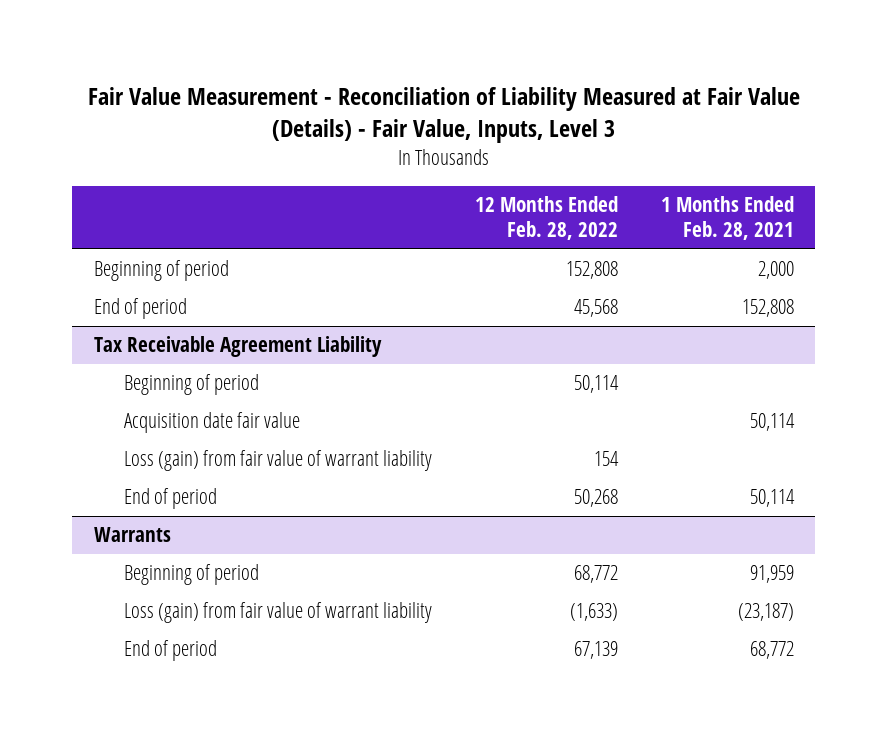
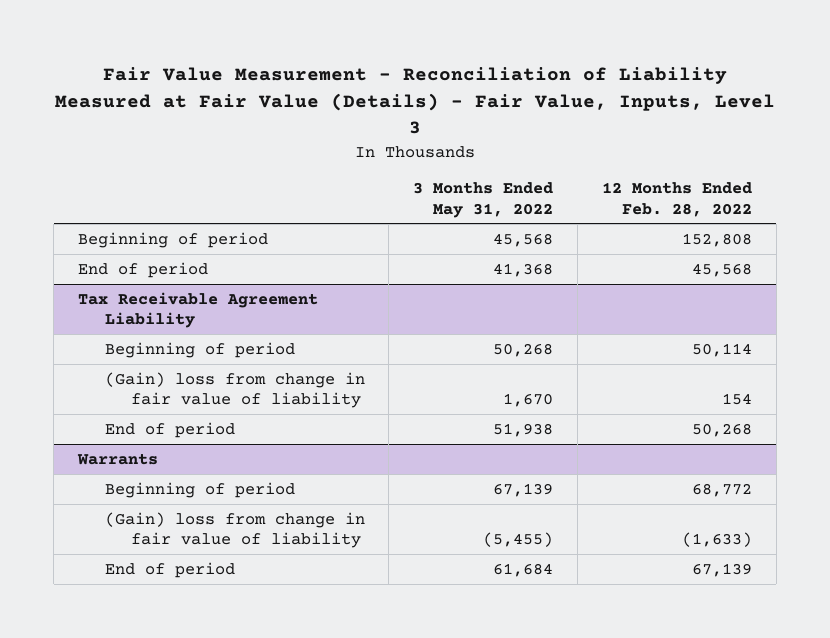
[660,196,794,241] 1 Months Ended Feb. 28, 2021 -> none
none -> [413,182,554,218] 3 Months Ended May 31, 2022
[124,412,301,434] Acquisition date fair value -> none
[124,450,433,472] Loss (gain) from fair value of warrant liability -> [104,371,365,408] (Gain) loss from change in fair value of liability
[124,602,433,624] Loss (gain) from fair value of warrant liability -> [104,511,365,548] (Gain) loss from change in fair value of liability

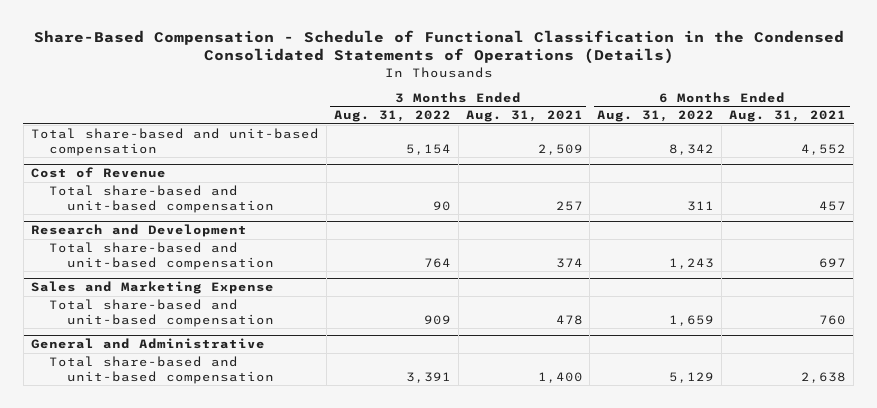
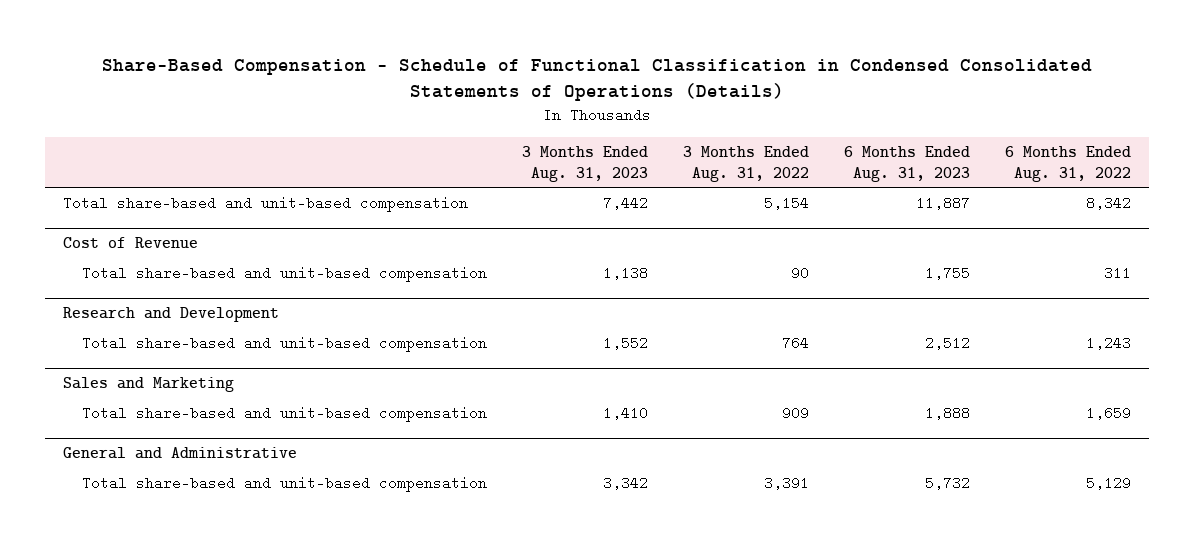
[33,29,844,65] Share-Based Compensation - Schedule of Functional Classification in the Condensed Consolidated Statements of Operations (Details) -> [101,59,1092,102] Share-Based Compensation - Schedule of Functional Classification in Condensed Consolidated Statements of Operations (Details)
[465,110,583,123] Aug. 31, 2021 -> none
[729,110,847,123] Aug. 31, 2021 -> none
none -> [522,145,649,182] 3 Months Ended Aug. 31, 2023
none -> [844,145,971,182] 6 Months Ended Aug. 31, 2023
[30,281,274,295] Sales and Marketing Expense -> [62,377,234,393] Sales and Marketing

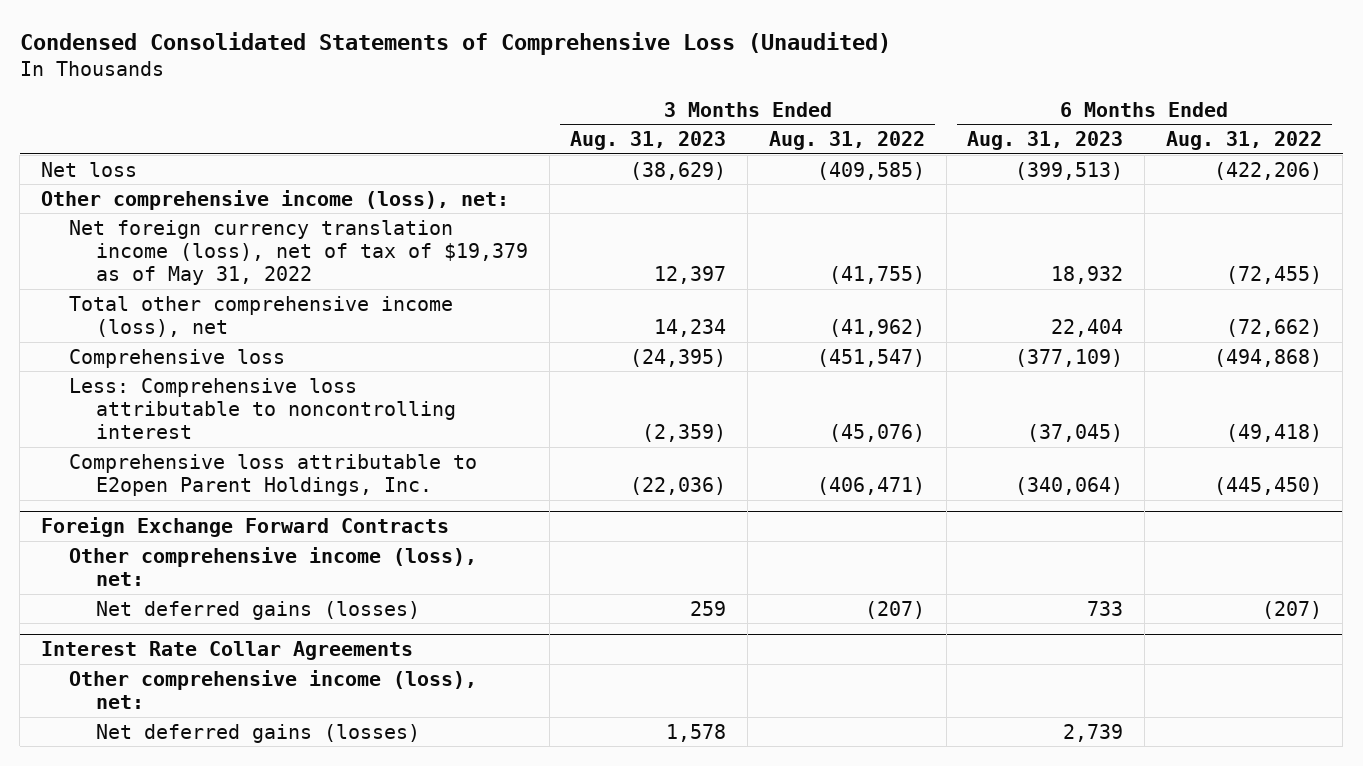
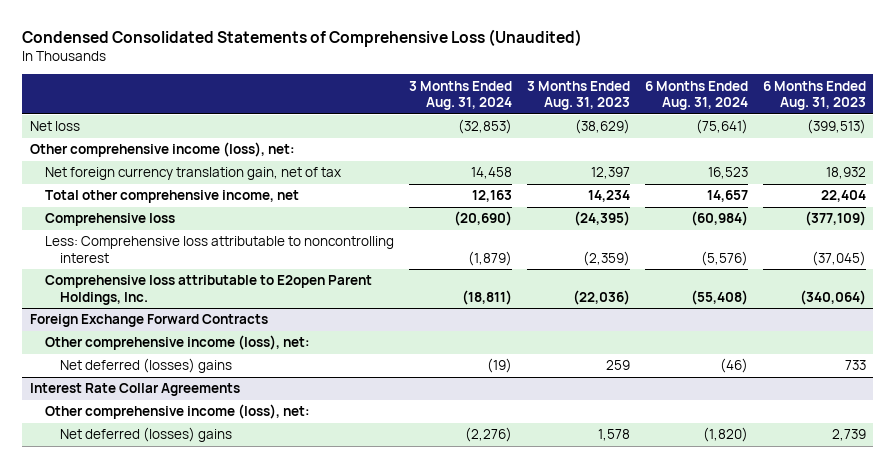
[768,131,925,151] Aug. 31, 2022 -> none
[1165,131,1322,151] Aug. 31, 2022 -> none
none -> [408,80,512,111] 3 Months Ended Aug. 31, 2024
none -> [644,80,748,111] 6 Months Ended Aug. 31, 2024
[68,219,528,286] Net foreign currency translation income (loss), net of tax of $19,379 as of May 31, 2022 -> [44,167,341,181] Net foreign currency translation gain, net of tax
[68,295,453,338] Total other comprehensive income (loss), net -> [44,190,299,204] Total other comprehensive income, net
[95,600,420,620] Net deferred gains (losses) -> [59,358,232,374] Net deferred (losses) gains
[95,723,420,743] Net deferred gains (losses) -> [59,427,232,443] Net deferred (losses) gains

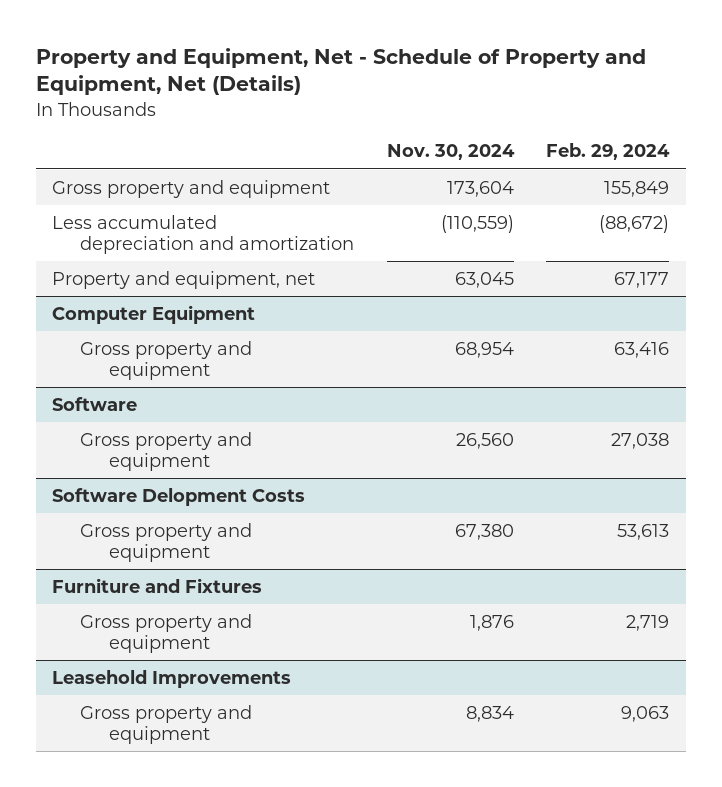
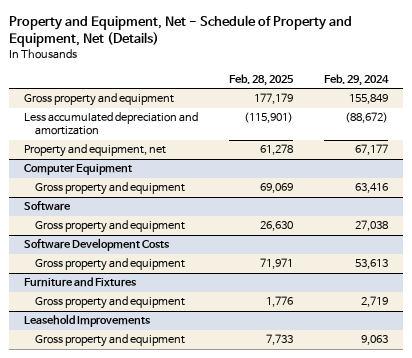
[386,144,515,161] Nov. 30, 2024 -> none
none -> [228,73,294,86] Feb. 28, 2025
[52,487,306,506] Software Delopment Costs -> [24,238,171,252] Software Development Costs

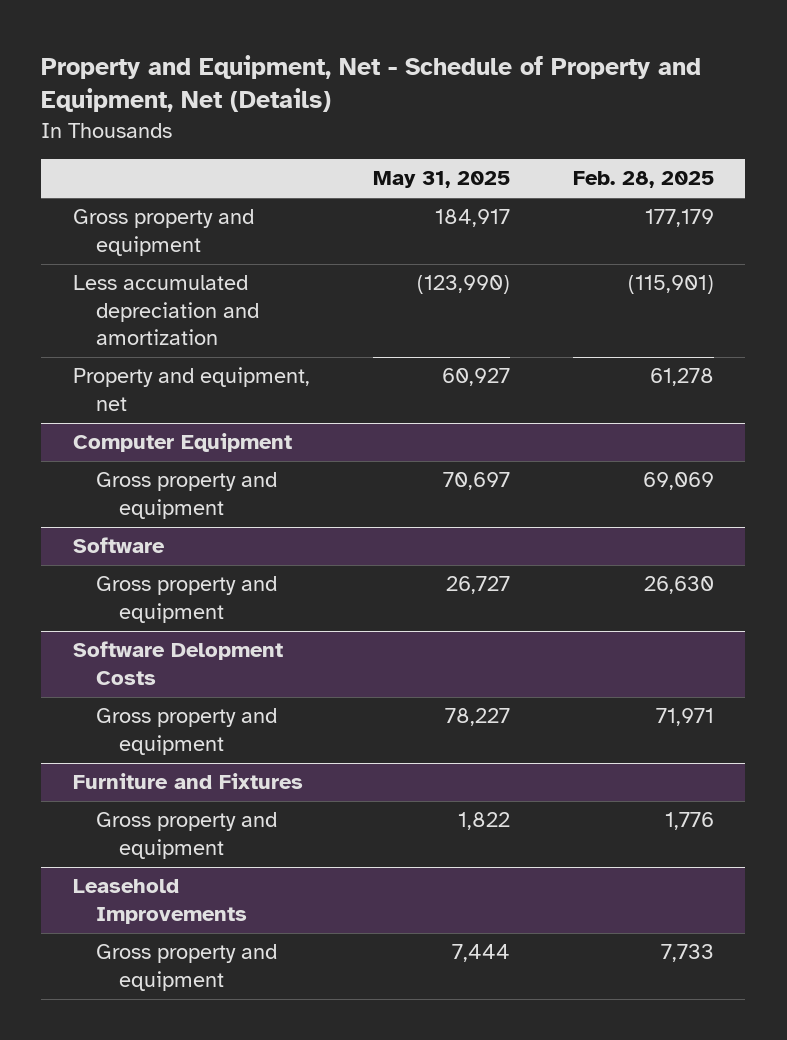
[323,73,389,86] Feb. 29, 2024 -> none
none -> [372,171,510,189] May 31, 2025
[24,238,171,252] Software Development Costs -> [72,641,283,685] Software Delopment Costs

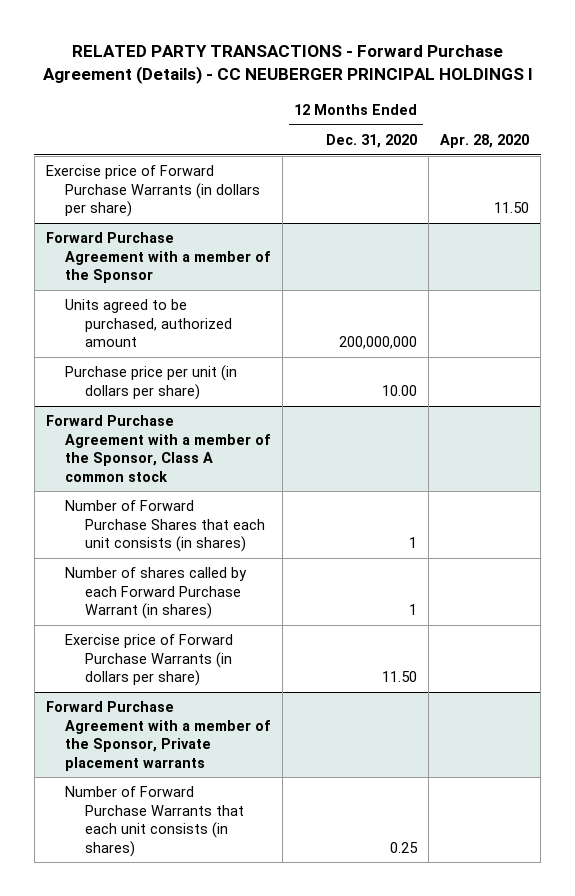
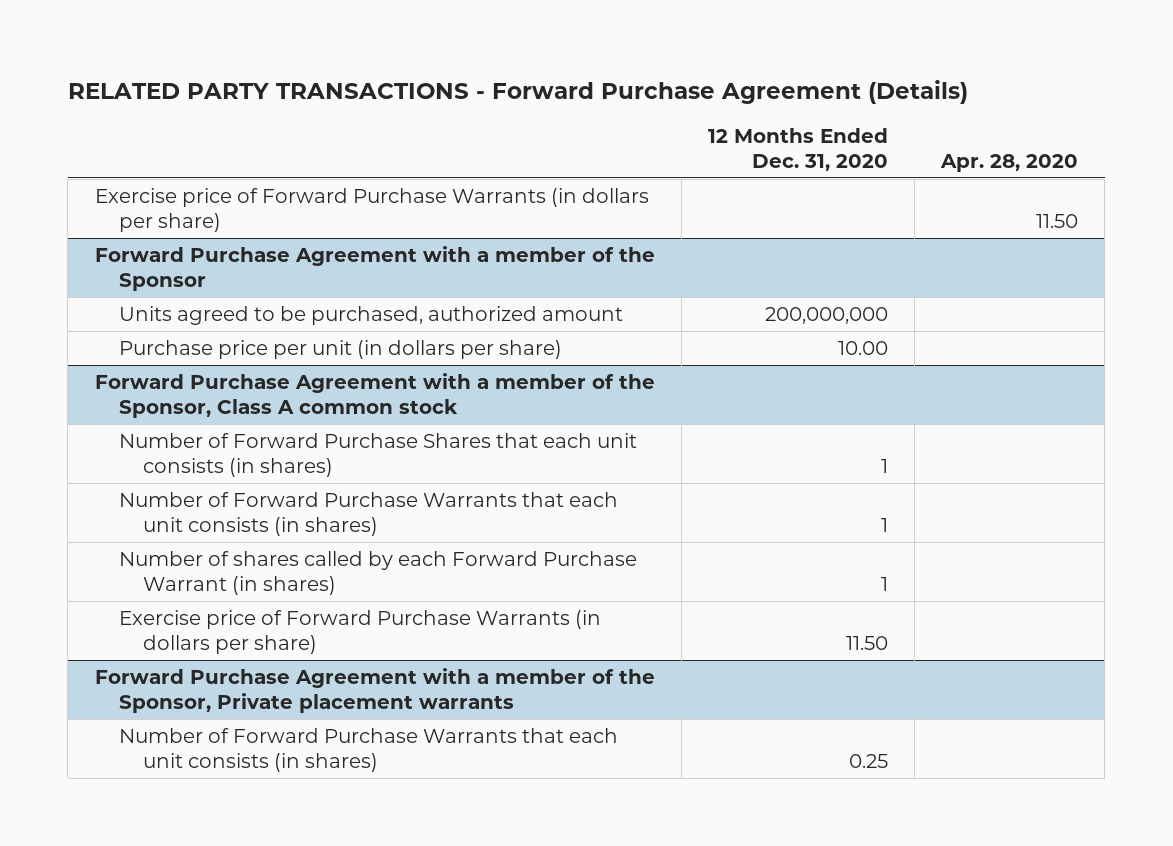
[42,45,533,85] RELATED PARTY TRANSACTIONS - Forward Purchase Agreement (Details) - CC NEUBERGER PRINCIPAL HOLDINGS I -> [67,79,968,104] RELATED PARTY TRANSACTIONS - Forward Purchase Agreement (Details)
none -> [118,491,618,537] Number of Forward Purchase Warrants that each unit consists (in shares)

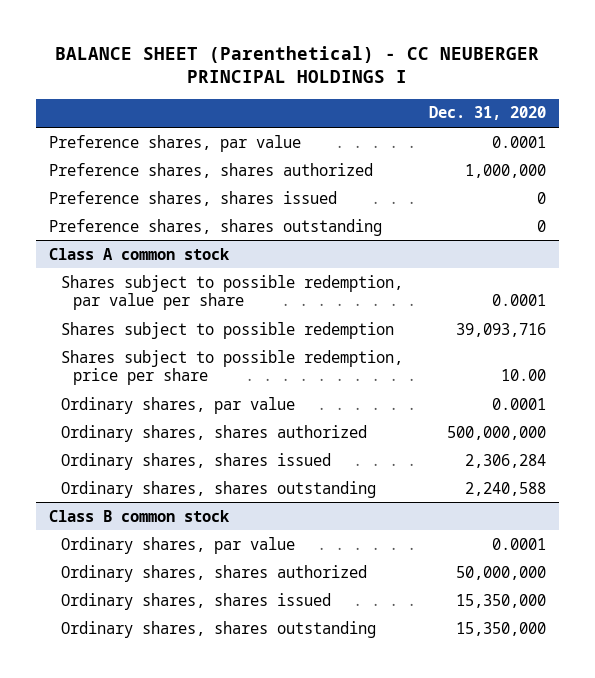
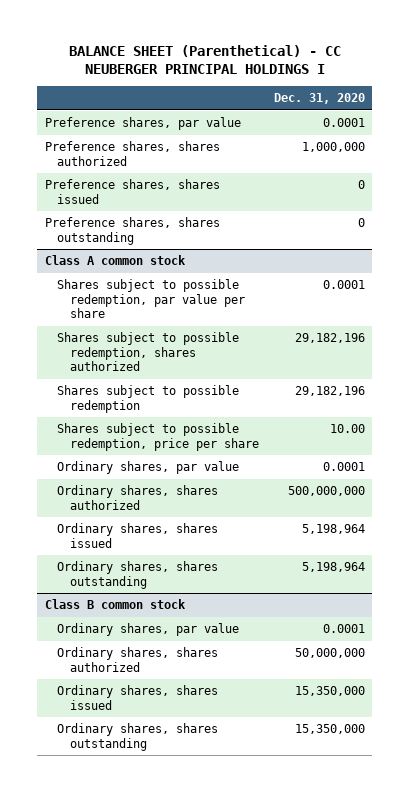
none -> [57,332,240,372] Shares subject to possible redemption, shares authorized
[455,322,546,337] 39,093,716 -> [294,386,365,397] 29,182,196
[464,453,546,468] 2,306,284 -> [301,524,365,535] 5,198,964
[464,481,546,496] 2,240,588 -> [301,562,365,573] 5,198,964

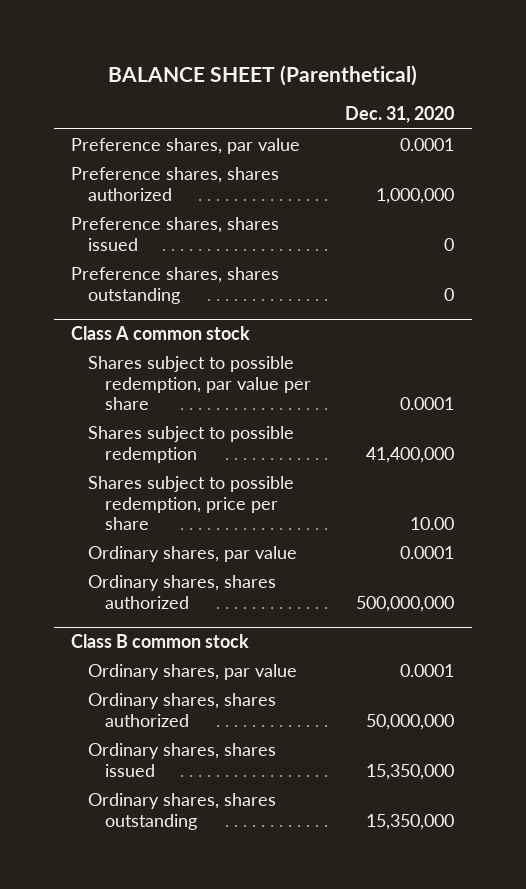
[68,44,341,75] BALANCE SHEET (Parenthetical) - CC NEUBERGER PRINCIPAL HOLDINGS I -> [107,64,417,86] BALANCE SHEET (Parenthetical)
[57,332,240,372] Shares subject to possible redemption, shares authorized -> none
[294,386,365,397] 29,182,196 -> [366,446,455,463] 41,400,000
[57,523,219,548] Ordinary shares, shares issued -> none
[57,561,219,589] Ordinary shares, shares outstanding -> none

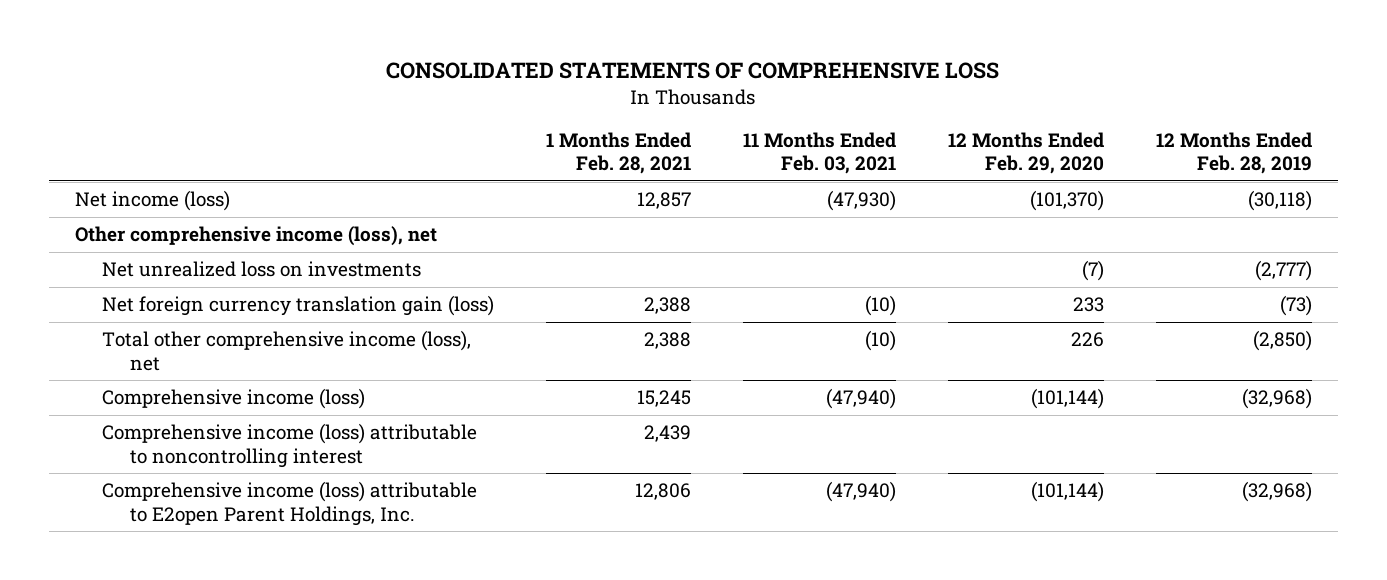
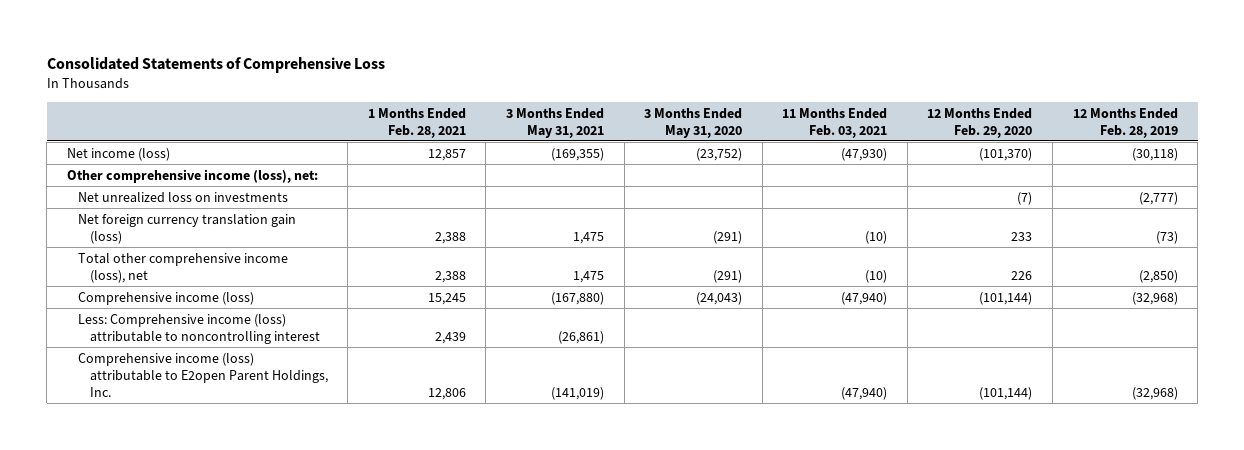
[386,62,1000,80] CONSOLIDATED STATEMENTS OF COMPREHENSIVE LOSS -> [46,56,385,73] Consolidated Statements of Comprehensive Loss
none -> [506,107,605,138] 3 Months Ended May 31, 2021
none -> [644,107,743,138] 3 Months Ended May 31, 2020
[74,226,437,247] Other comprehensive income (loss), net -> [66,168,318,183] Other comprehensive income (loss), net:
[102,423,478,468] Comprehensive income (loss) attributable to noncontrolling interest -> [78,313,320,344] Less: Comprehensive income (loss) attributable to noncontrolling interest

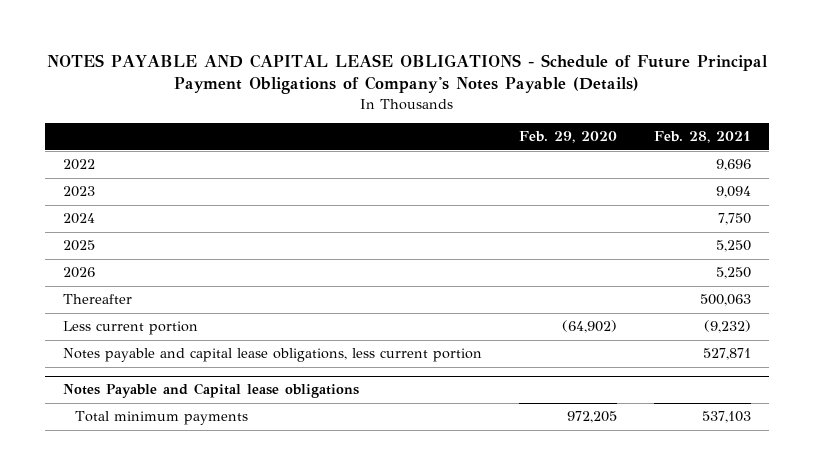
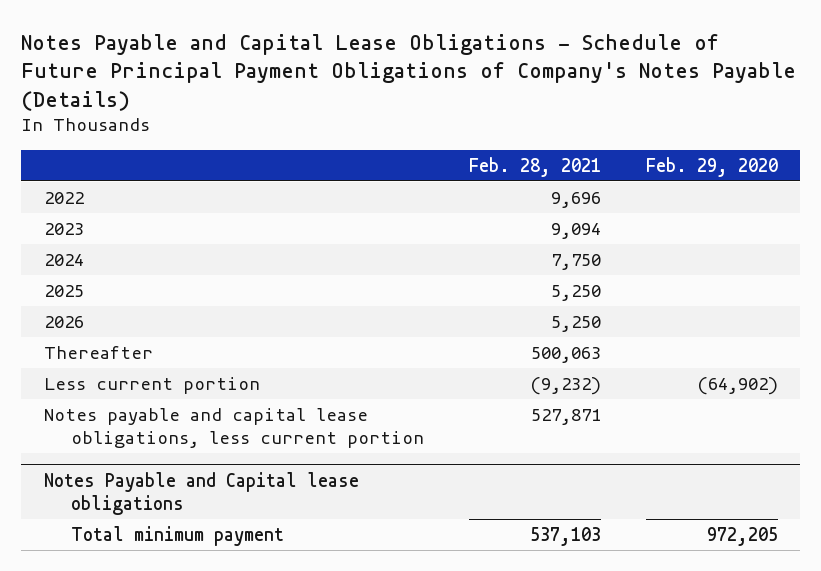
[46,54,768,95] NOTES PAYABLE AND CAPITAL LEASE OBLIGATIONS - Schedule of Future Principal Payment Obligations of Company's Notes Payable (Details) -> [21,33,797,111] Notes Payable and Capital Lease Obligations - Schedule of Future Principal Payment Obligations of Company's Notes Payable (Details)
[75,411,249,426] Total minimum payments -> [70,525,284,546] Total minimum payment

